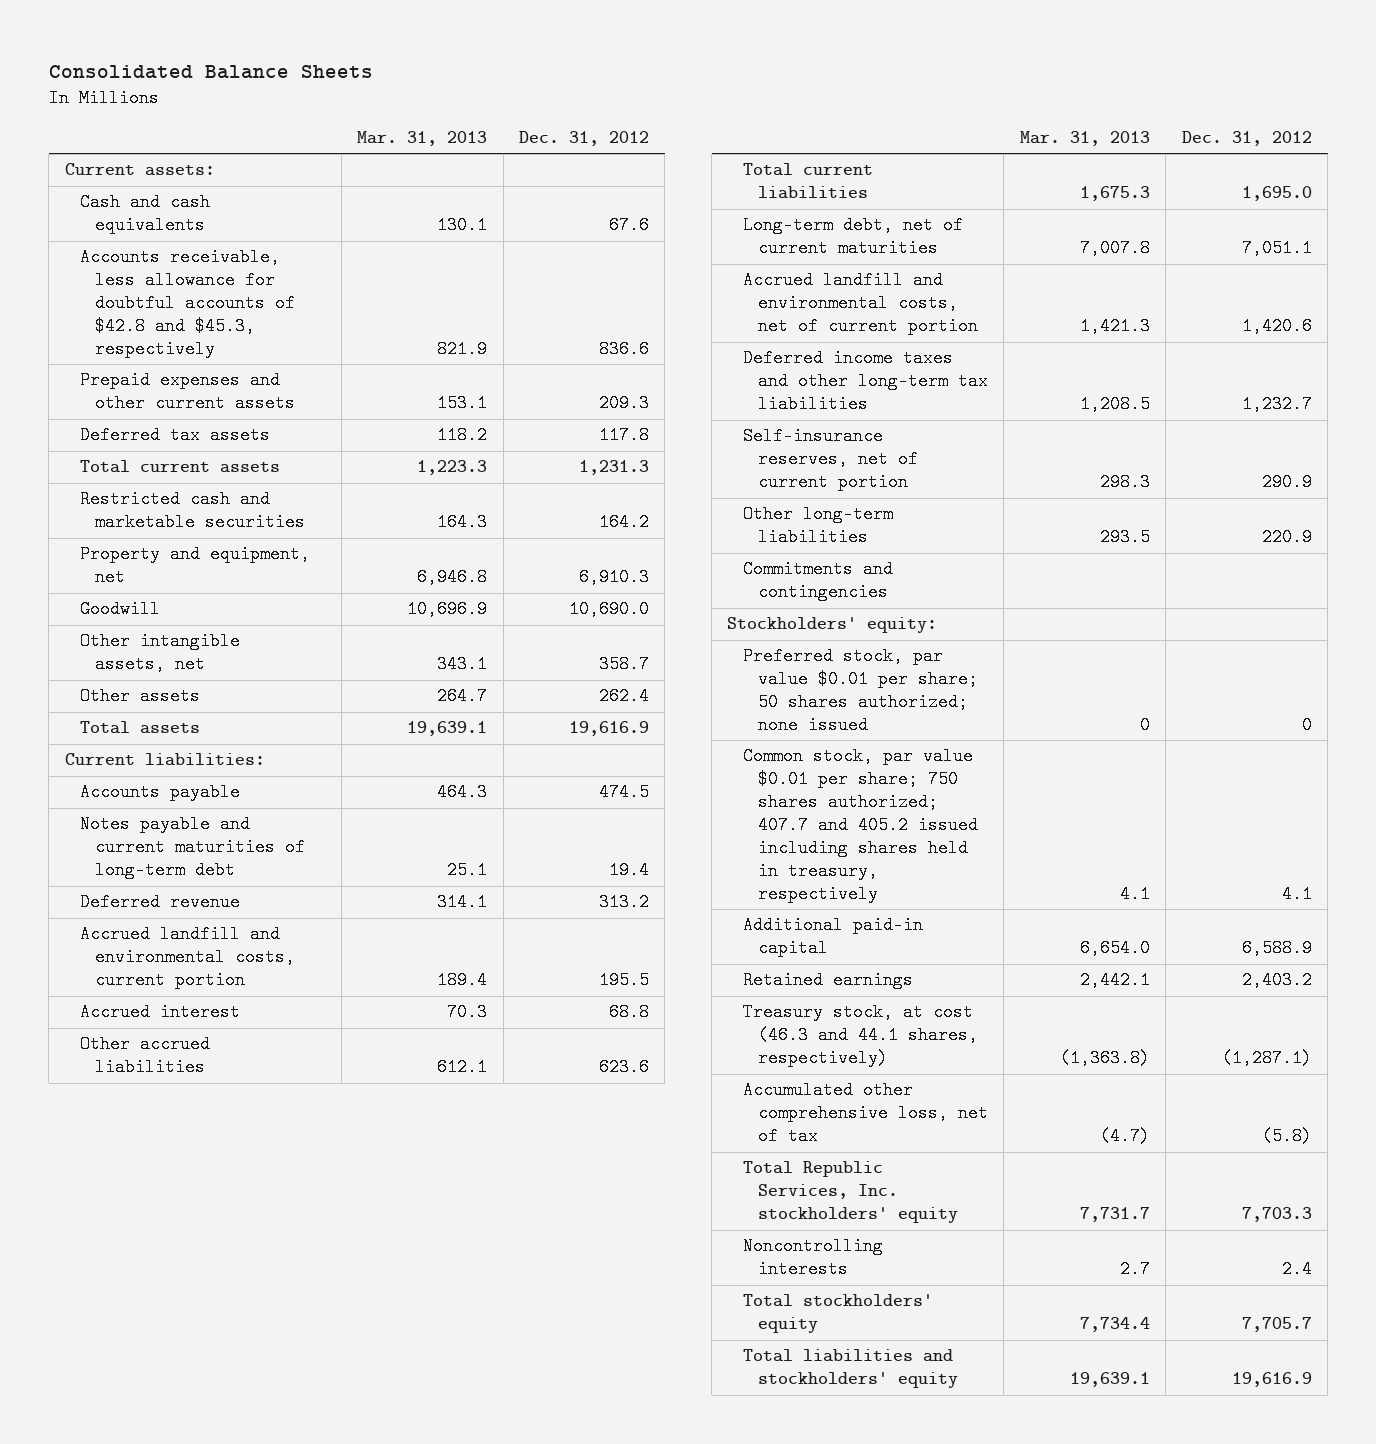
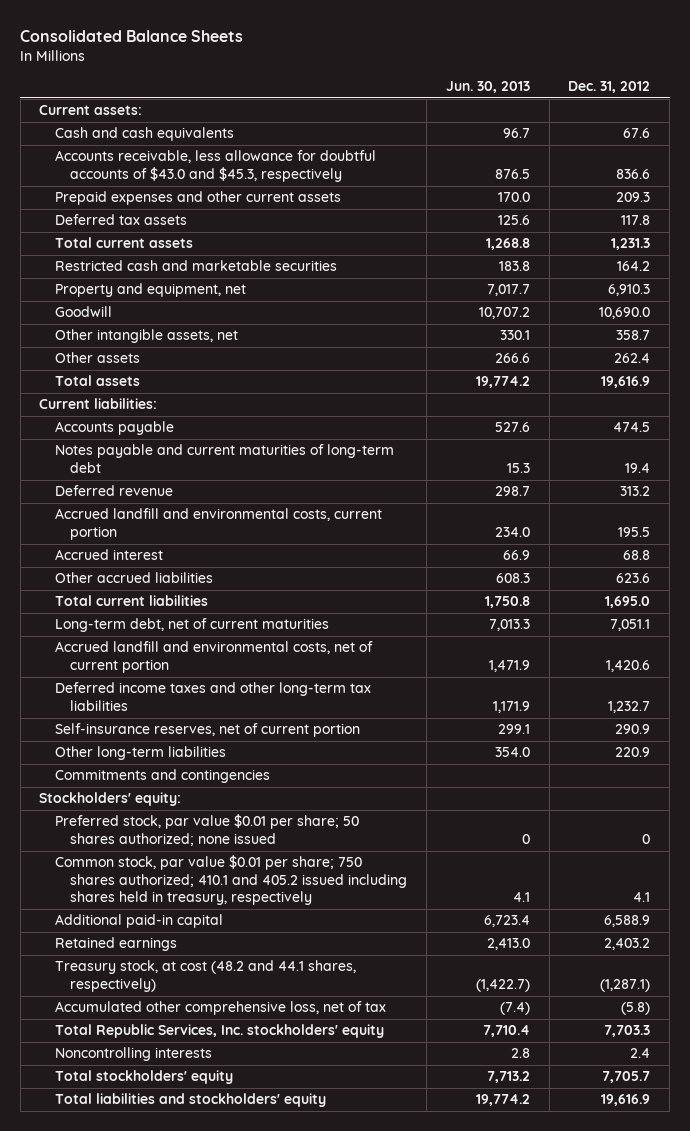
[357,131,488,147] Mar. 31, 2013 -> none
none -> [445,81,530,94] Jun. 30, 2013
[80,248,296,359] Accounts receivable, less allowance for doubtful accounts of $42.8 and $45.3, respectively -> [54,150,376,182] Accounts receivable, less allowance for doubtful accounts of $43.0 and $45.3, respectively
[742,747,979,904] Common stock, par value $0.01 per share; 750 shares authorized; 407.7 and 405.2 issued including shares held in treasury, respectively -> [54,855,408,906] Common stock, par value $0.01 per share; 750 shares authorized; 410.1 and 405.2 issued including shares held in treasury, respectively
[742,1003,979,1068] Treasury stock, at cost (46.3 and 44.1 shares, respectively) -> [54,960,356,992] Treasury stock, at cost (48.2 and 44.1 shares, respectively)

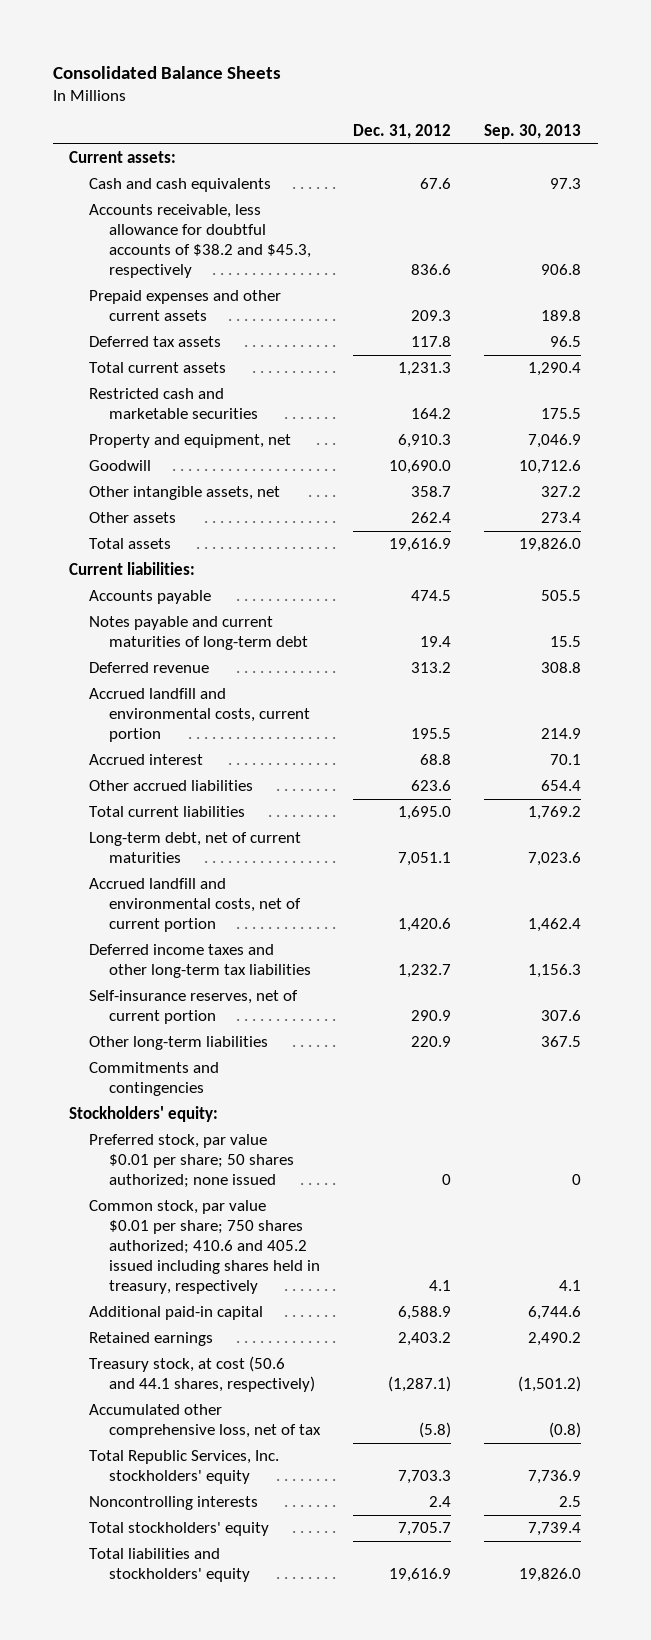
[445,81,530,94] Jun. 30, 2013 -> none
none -> [484,124,582,140] Sep. 30, 2013
[54,150,376,182] Accounts receivable, less allowance for doubtful accounts of $43.0 and $45.3, respectively -> [89,204,311,279] Accounts receivable, less allowance for doubtful accounts of $38.2 and $45.3, respectively
[54,855,408,906] Common stock, par value $0.01 per share; 750 shares authorized; 410.1 and 405.2 issued including shares held in treasury, respectively -> [89,1200,320,1295] Common stock, par value $0.01 per share; 750 shares authorized; 410.6 and 405.2 issued including shares held in treasury, respectively
[54,960,356,992] Treasury stock, at cost (48.2 and 44.1 shares, respectively) -> [89,1356,315,1393] Treasury stock, at cost (50.6 and 44.1 shares, respectively)

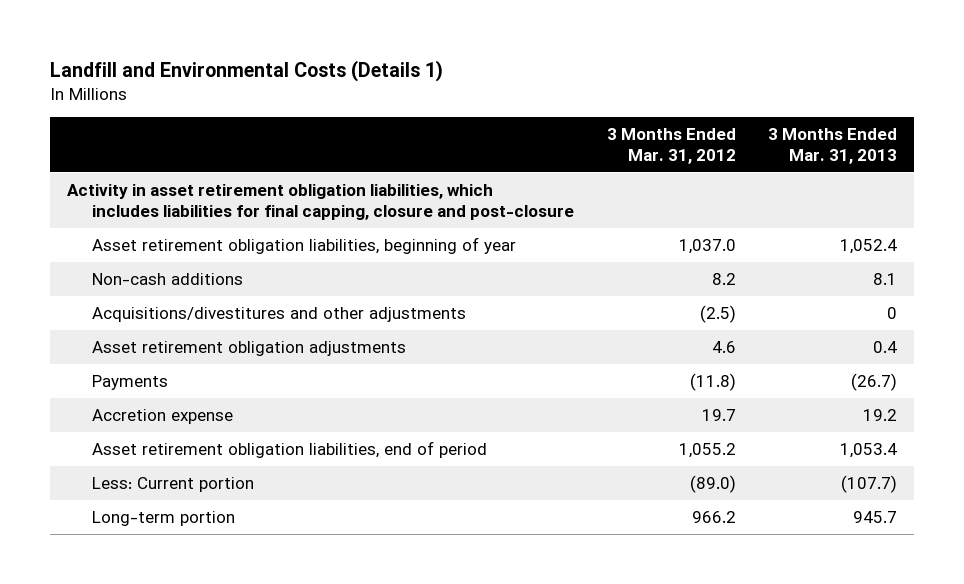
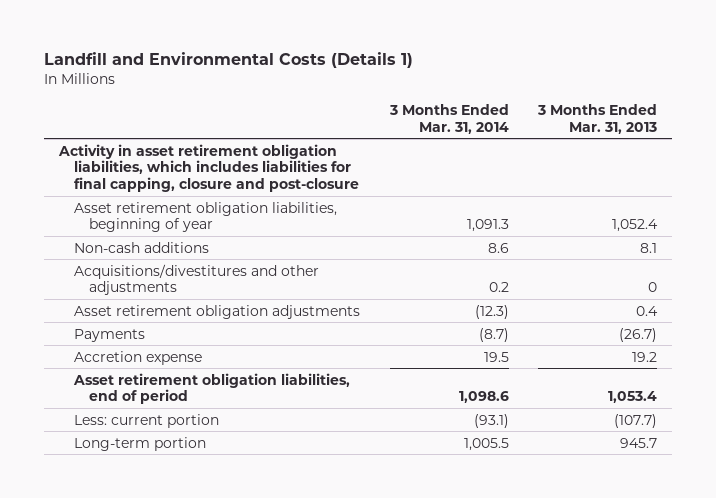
[606,127,736,164] 3 Months Ended Mar. 31, 2012 -> none
none -> [388,103,509,134] 3 Months Ended Mar. 31, 2014
[92,477,255,493] Less: Current portion -> [73,413,219,428] Less: current portion

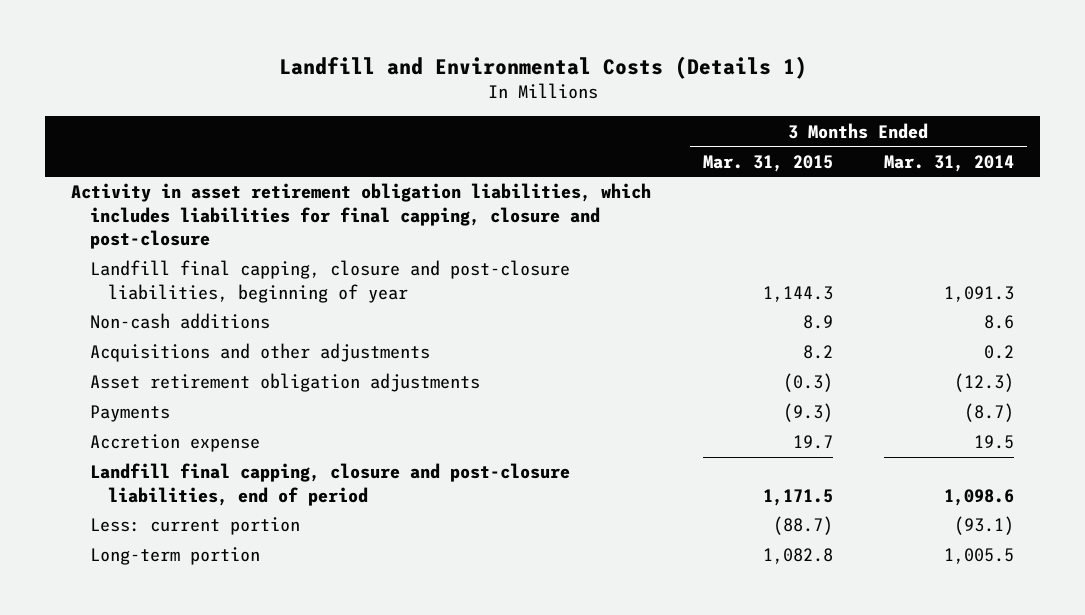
[537,103,658,134] 3 Months Ended Mar. 31, 2013 -> none
none -> [702,154,833,172] Mar. 31, 2015
[73,201,337,233] Asset retirement obligation liabilities, beginning of year -> [89,260,570,303] Landfill final capping, closure and post-closure liabilities, beginning of year
[73,263,319,296] Acquisitions/divestitures and other adjustments -> [89,343,430,363] Acquisitions and other adjustments
[72,372,350,405] Asset retirement obligation liabilities, end of period -> [89,463,570,506] Landfill final capping, closure and post-closure liabilities, end of period

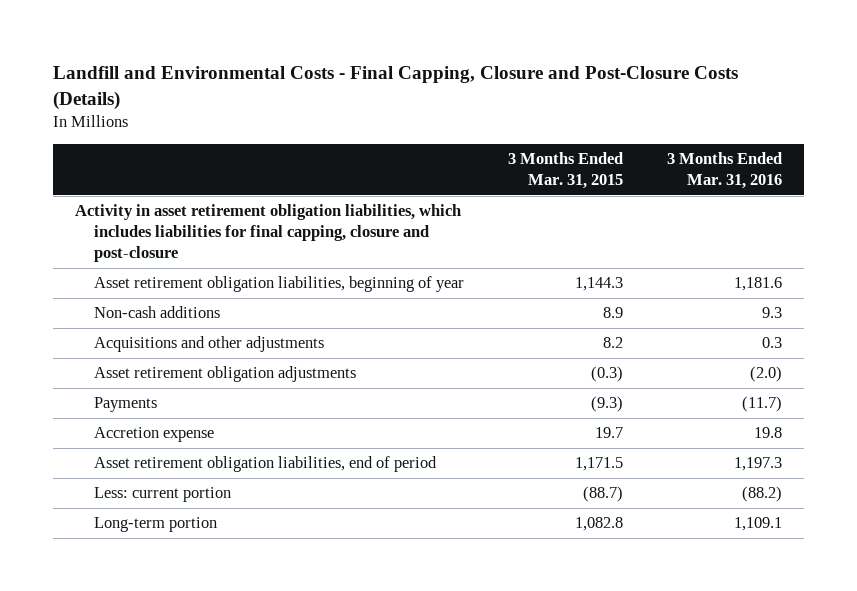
[278,55,807,79] Landfill and Environmental Costs (Details 1) -> [52,65,738,110] Landfill and Environmental Costs - Final Capping, Closure and Post-Closure Costs (Details)
[884,154,1015,172] Mar. 31, 2014 -> none
none -> [667,152,783,190] 3 Months Ended Mar. 31, 2016
[89,260,570,303] Landfill final capping, closure and post-closure liabilities, beginning of year -> [94,276,465,293] Asset retirement obligation liabilities, beginning of year
[89,463,570,506] Landfill final capping, closure and post-closure liabilities, end of period -> [94,456,438,473] Asset retirement obligation liabilities, end of period

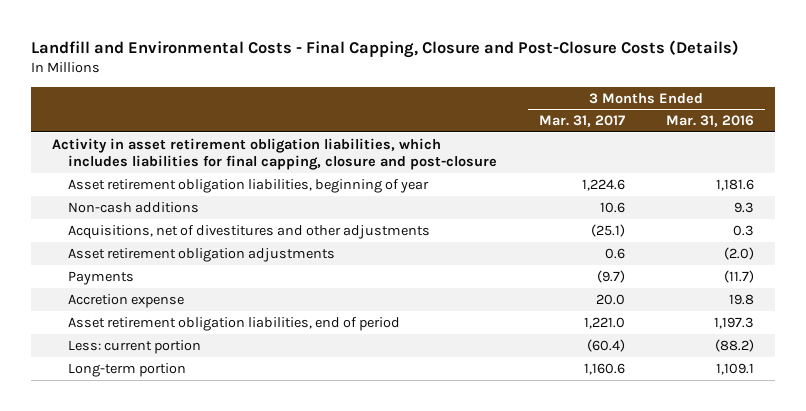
[508,152,624,190] 3 Months Ended Mar. 31, 2015 -> none
none -> [538,115,625,128] Mar. 31, 2017
[94,336,325,353] Acquisitions and other adjustments -> [67,224,430,239] Acquisitions, net of divestitures and other adjustments

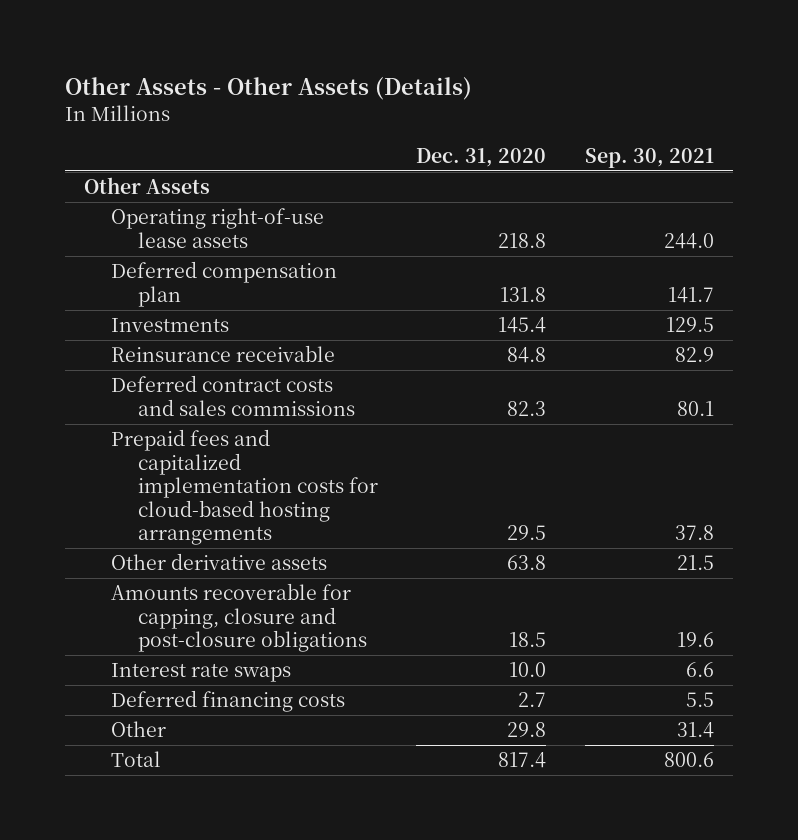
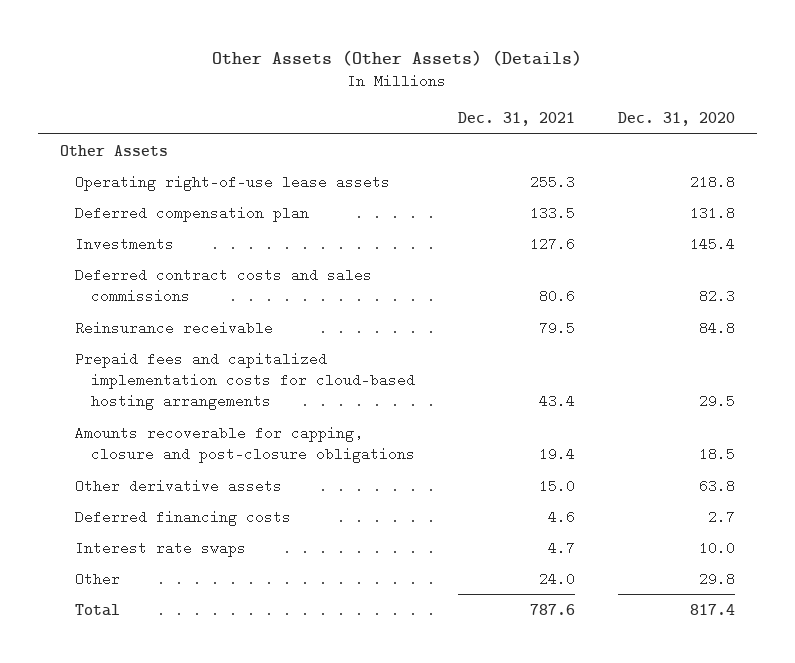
[65,77,473,101] Other Assets - Other Assets (Details) -> [212,49,583,66] Other Assets (Other Assets) (Details)
[584,147,714,168] Sep. 30, 2021 -> none
none -> [457,111,575,126] Dec. 31, 2021
[111,345,336,363] Reinsurance receivable -> [75,320,274,335] Reinsurance receivable
[111,553,328,571] Other derivative assets -> [75,478,283,493] Other derivative assets
[111,663,292,683] Interest rate swaps -> [75,540,247,557] Interest rate swaps

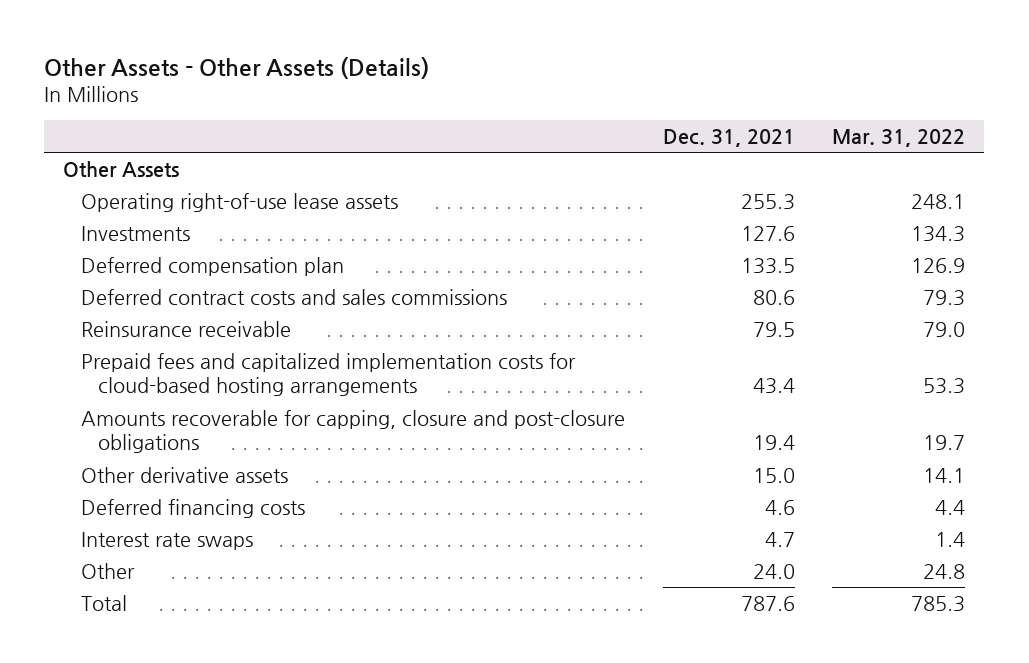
[212,49,583,66] Other Assets (Other Assets) (Details) -> [44,56,430,79] Other Assets - Other Assets (Details)
[618,111,736,126] Dec. 31, 2020 -> none
none -> [832,128,966,147] Mar. 31, 2022
[75,205,310,222] Deferred compensation plan -> [80,256,344,276] Deferred compensation plan

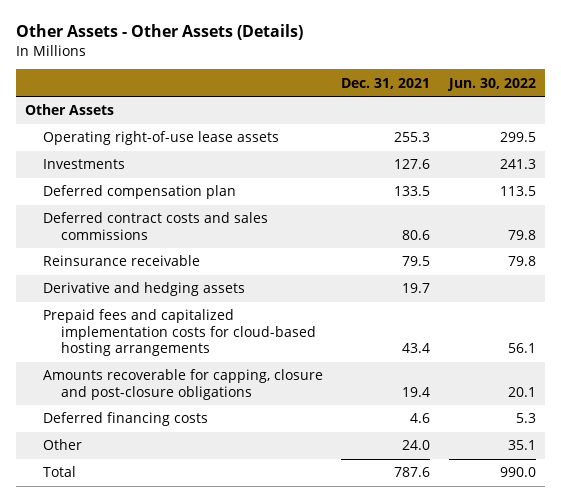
[832,128,966,147] Mar. 31, 2022 -> none
none -> [446,77,536,91] Jun. 30, 2022
none -> [42,282,245,297] Derivative and hedging assets
[80,466,288,483] Other derivative assets -> none
[80,531,253,550] Interest rate swaps -> none

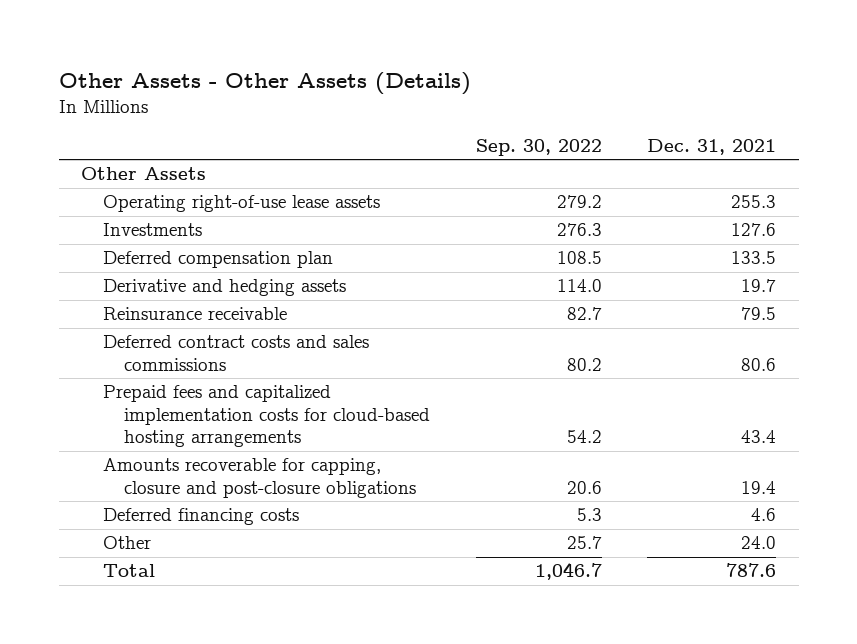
[446,77,536,91] Jun. 30, 2022 -> none
none -> [475,138,602,156] Sep. 30, 2022
[42,255,200,267] Reinsurance receivable -> [102,307,287,321] Reinsurance receivable
[42,212,268,240] Deferred contract costs and sales commissions -> [102,335,369,371] Deferred contract costs and sales commissions

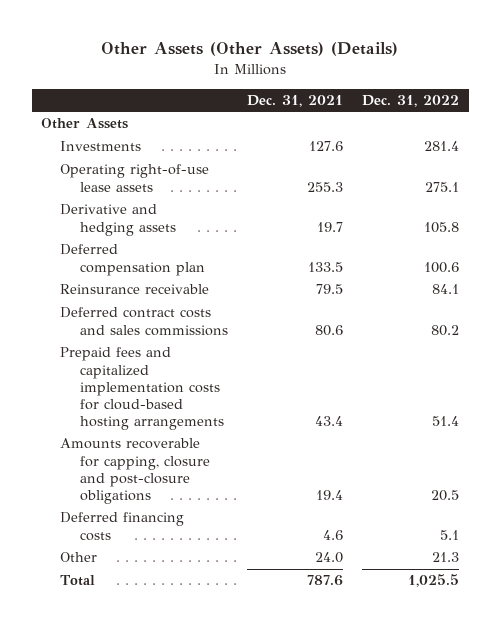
[58,71,471,95] Other Assets - Other Assets (Details) -> [101,42,399,57] Other Assets (Other Assets) (Details)
[475,138,602,156] Sep. 30, 2022 -> none
none -> [361,95,459,108] Dec. 31, 2022
[102,195,380,213] Operating right-of-use lease assets -> [60,164,210,192] Operating right-of-use lease assets
[102,251,333,269] Deferred compensation plan -> [60,244,205,276] Deferred compensation plan

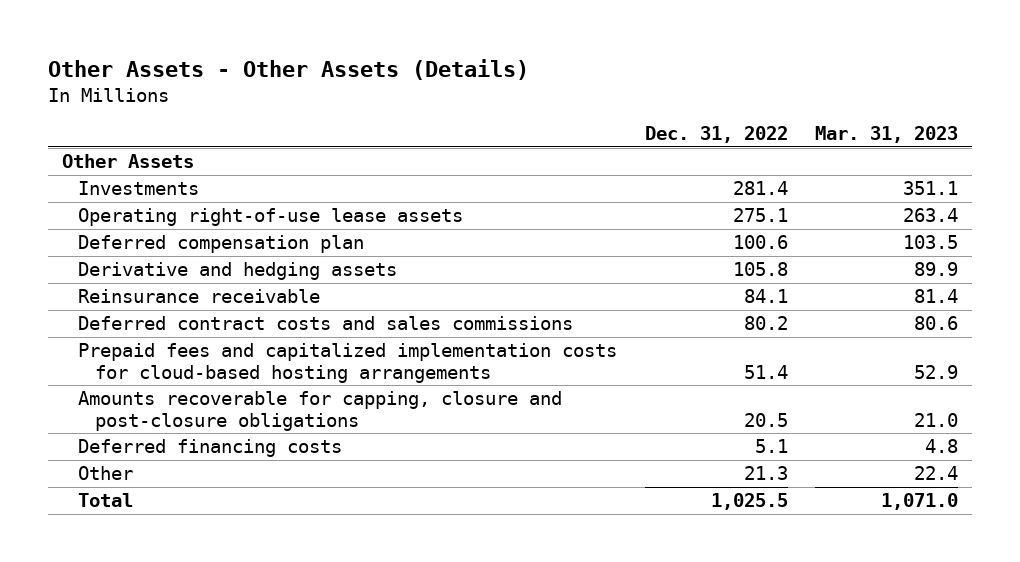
[101,42,399,57] Other Assets (Other Assets) (Details) -> [48,58,530,80] Other Assets - Other Assets (Details)
[246,95,343,108] Dec. 31, 2021 -> none
none -> [815,126,959,144] Mar. 31, 2023
[60,204,176,236] Derivative and hedging assets -> [78,262,398,281] Derivative and hedging assets

